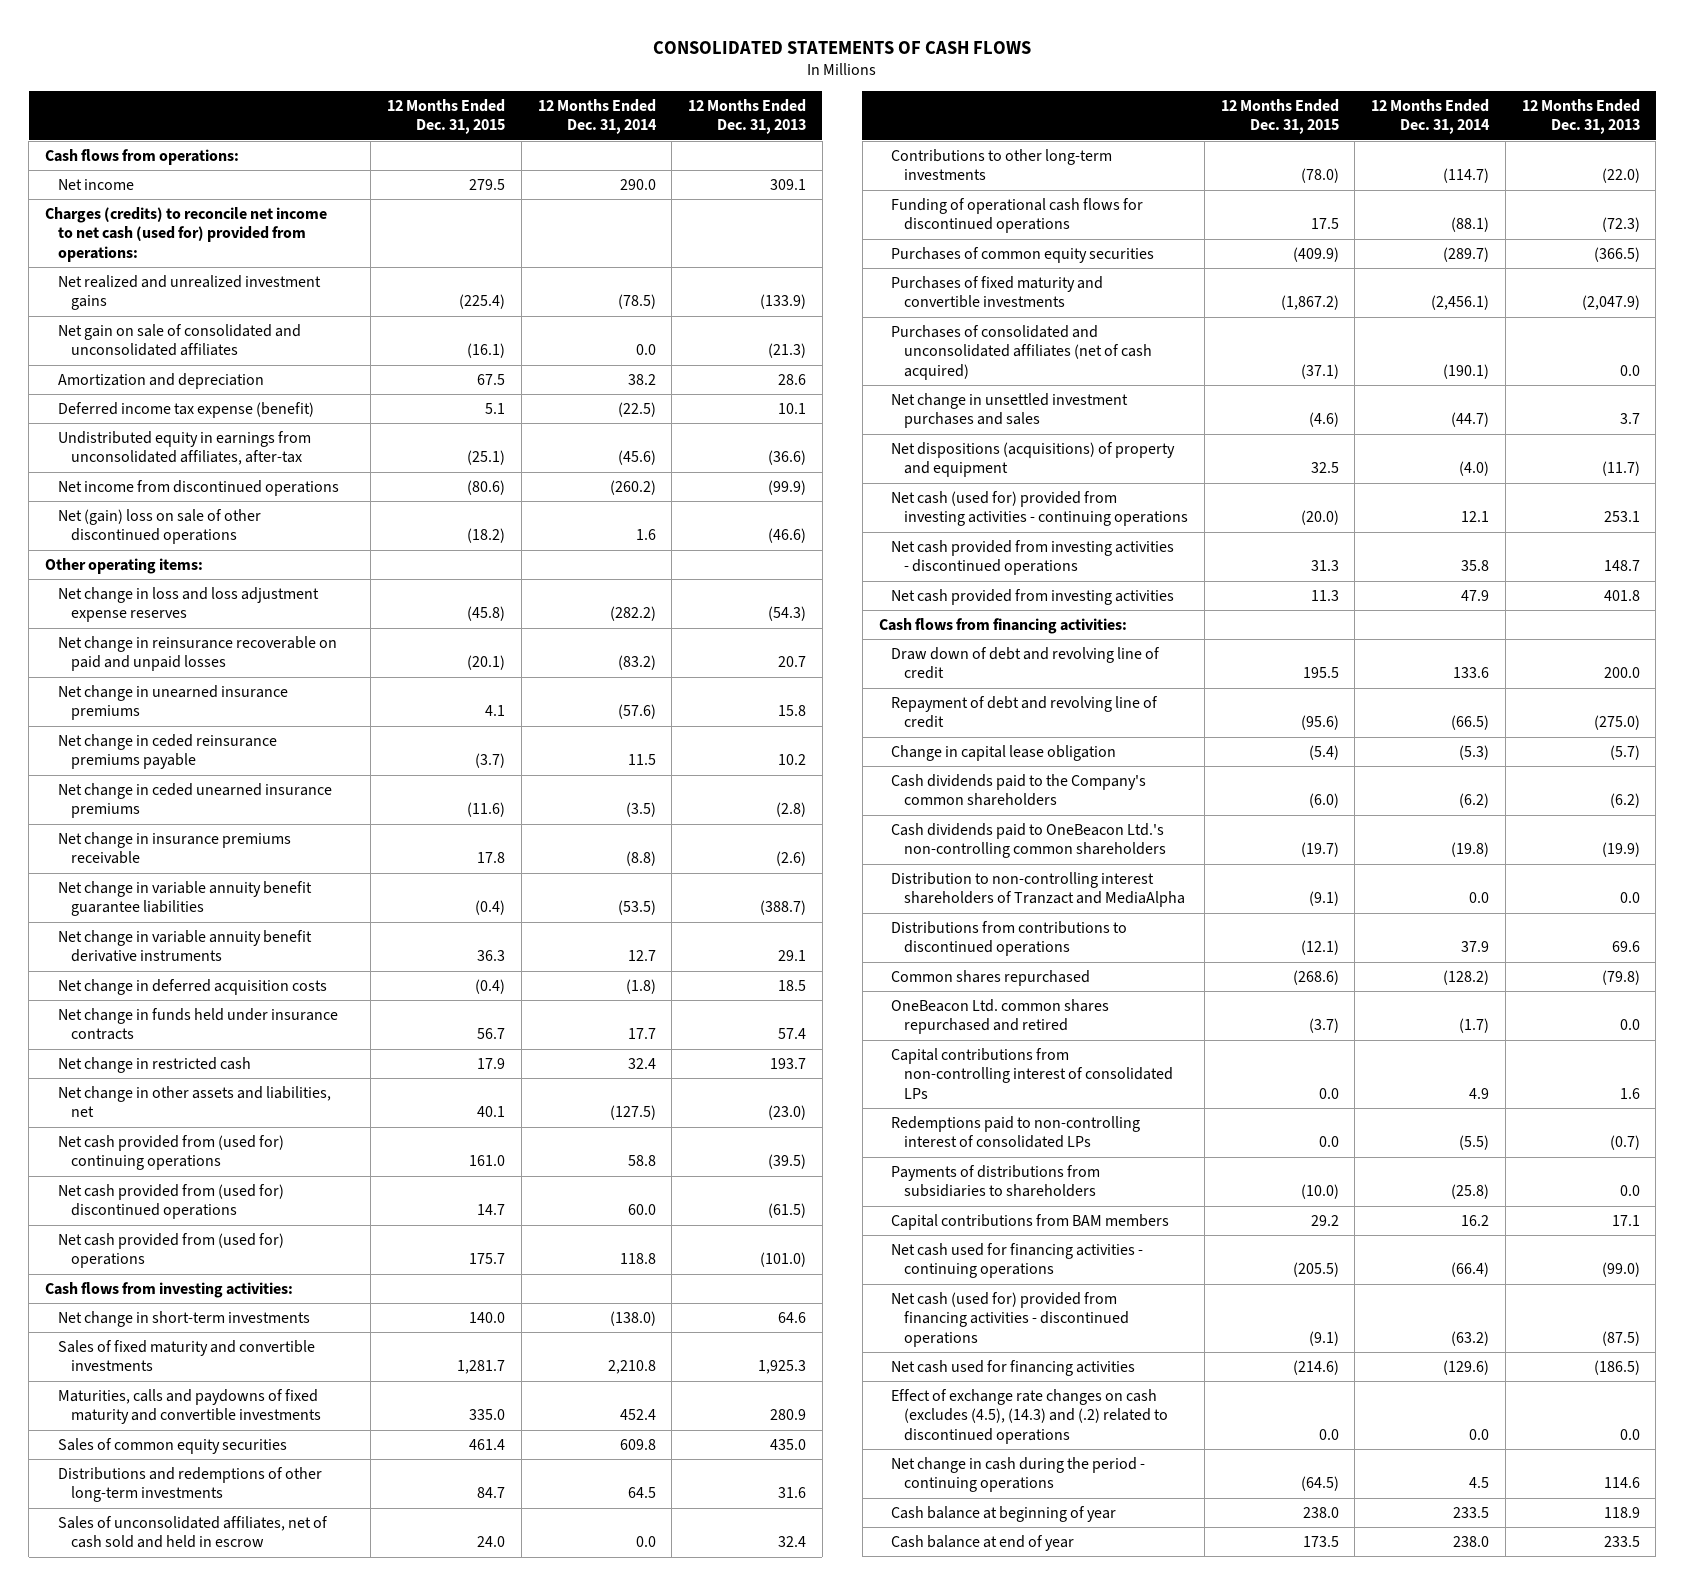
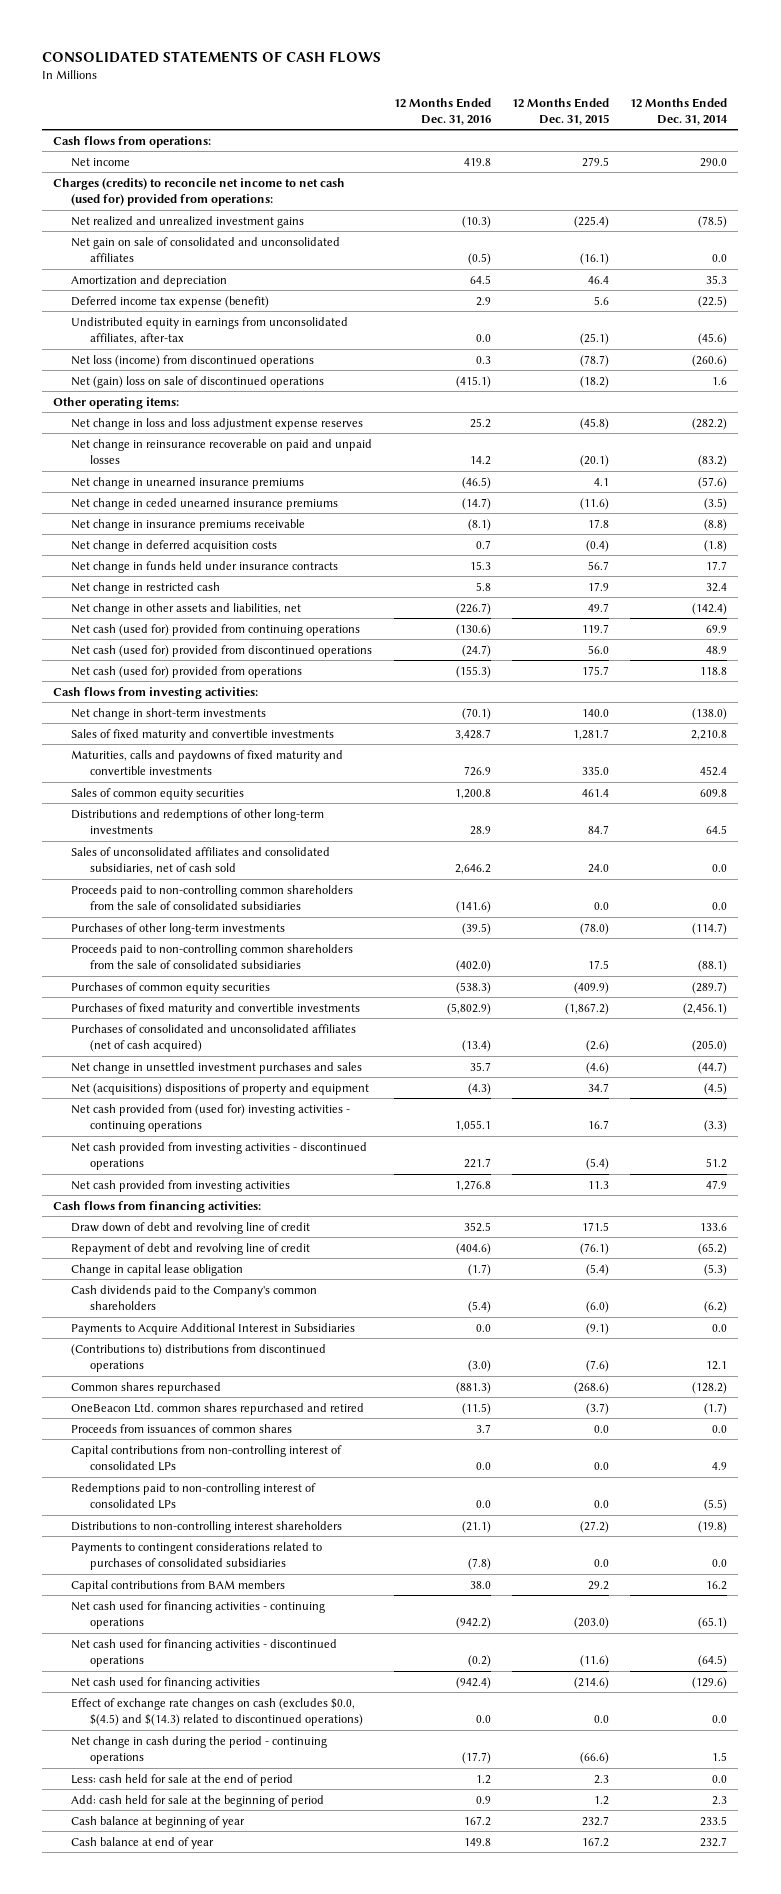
[688,98,807,135] 12 Months Ended Dec. 31, 2013 -> none
none -> [393,97,491,125] 12 Months Ended Dec. 31, 2016
[477,373,506,385] 67.5 -> [588,275,610,284] 46.4
[627,373,656,385] 38.2 -> [706,274,728,284] 35.3
[485,402,506,414] 5.1 -> [594,295,610,305] 5.6
[57,479,339,496] Net income from discontinued operations -> [71,354,315,367] Net loss (income) from discontinued operations
[467,479,506,495] (80.6) -> [580,354,610,367] (78.7)
[609,479,656,495] (260.2) -> [692,354,728,367] (260.6)
[57,508,261,545] Net (gain) loss on sale of other discontinued operations -> [71,375,325,388] Net (gain) loss on sale of discontinued operations
[57,733,277,770] Net change in ceded reinsurance premiums payable -> none
[57,880,312,917] Net change in variable annuity benefit guarantee liabilities -> none
[57,929,312,963] Net change in variable annuity benefit derivative instruments -> none
[477,1106,506,1118] 40.1 -> [588,602,610,612] 49.7
[609,1105,656,1121] (127.5) -> [692,602,728,615] (142.4)
[57,1134,284,1171] Net cash provided from (used for) continuing operations -> [71,623,361,636] Net cash (used for) provided from continuing operations
[469,1155,506,1167] 161.0 -> [582,623,610,633] 119.7
[627,1155,656,1167] 58.8 -> [706,624,728,633] 69.9
[57,1183,284,1220] Net cash provided from (used for) discontinued operations -> [71,644,373,657] Net cash (used for) provided from discontinued operations
[477,1204,506,1216] 14.7 -> [588,644,610,654] 56.0
[627,1204,656,1216] 60.0 -> [706,645,728,654] 48.9
[57,1232,284,1269] Net cash provided from (used for) operations -> [71,665,303,678] Net cash (used for) provided from operations
[57,1515,328,1549] Sales of unconsolidated affiliates, net of cash sold and held in escrow -> [71,846,331,875] Sales of unconsolidated affiliates and consolidated subsidiaries, net of cash sold
none -> [71,884,354,911] Proceeds paid to non-controlling common shareholders from the sale of consolidated subsidiaries
[891,148,1113,181] Contributions to other long-term investments -> [71,922,286,935] Purchases of other long-term investments
[891,197,1144,234] Funding of operational cash flows for discontinued operations -> [71,943,354,970] Proceeds paid to non-controlling common shareholders from the sale of consolidated subsidiaries
[1300,364,1339,380] (37.1) -> [586,1040,610,1053] (2.6)
[1443,364,1490,380] (190.1) -> [692,1040,728,1053] (205.0)
[891,441,1176,478] Net dispositions (acquisitions) of property and equipment -> [71,1082,370,1095] Net (acquisitions) dispositions of property and equipment
[1310,462,1339,474] 32.5 -> [588,1082,610,1092] 34.7
[1459,461,1490,477] (4.0) -> [704,1082,728,1095] (4.5)
[891,490,1189,527] Net cash (used for) provided from investing activities - continuing operations -> [71,1103,351,1133] Net cash provided from (used for) investing activities - continuing operations
[1300,510,1339,526] (20.0) -> [588,1120,610,1130] 16.7
[1461,511,1490,523] 12.1 -> [704,1120,728,1133] (3.3)
[1310,560,1339,572] 31.3 -> [586,1158,610,1171] (5.4)
[1461,560,1490,572] 35.8 -> [706,1158,728,1169] 51.2
[1302,667,1339,679] 195.5 -> [582,1221,610,1231] 171.5
[1300,715,1339,731] (95.6) -> [580,1242,610,1255] (76.1)
[1451,715,1490,731] (66.5) -> [698,1242,728,1255] (65.2)
[891,822,1167,859] Cash dividends paid to OneBeacon Ltd.'s non-controlling common shareholders -> none
[891,871,1186,908] Distribution to non-controlling interest shareholders of Tranzact and MediaAlpha -> none
none -> [71,1322,356,1335] Payments to Acquire Additional Interest in Subsidiaries
[891,920,1128,957] Distributions from contributions to discontinued operations -> [71,1343,327,1373] (Contributions to) distributions from discontinued operations
[1300,940,1339,956] (12.1) -> [586,1360,610,1373] (7.6)
[1461,941,1490,953] 37.9 -> [706,1361,728,1371] 12.1
none -> [71,1423,293,1433] Proceeds from issuances of common shares
[891,1164,1101,1198] Payments of distributions from subsidiaries to shareholders -> none
none -> [71,1520,343,1533] Distributions to non-controlling interest shareholders
none -> [71,1541,323,1571] Payments to contingent considerations related to purchases of consolidated subsidiaries
[1292,1262,1339,1278] (205.5) -> [574,1617,610,1630] (203.0)
[1451,1262,1490,1278] (66.4) -> [698,1617,728,1630] (65.1)
[891,1291,1130,1348] Net cash (used for) provided from financing activities - discontinued operations -> [71,1638,338,1668] Net cash used for financing activities - discontinued operations
[1308,1331,1339,1347] (9.1) -> [580,1655,610,1668] (11.6)
[1451,1331,1490,1347] (63.2) -> [698,1655,728,1668] (64.5)
[891,1388,1169,1445] Effect of exchange rate changes on cash (excludes (4.5), (14.3) and (.2) related to discontinued operations -> [71,1697,363,1727] Effect of exchange rate changes on cash (excludes $0.0, $(4.5) and $(14.3) related to discontinued operations)
[1300,1476,1339,1492] (64.5) -> [580,1752,610,1765] (66.6)
[1469,1477,1490,1489] 4.5 -> [712,1752,728,1762] 1.5
none -> [71,1773,294,1786] Less: cash held for sale at the end of period
none -> [71,1794,325,1807] Add: cash held for sale at the beginning of period
[1302,1506,1339,1518] 238.0 -> [582,1815,610,1826] 232.7
[1302,1535,1339,1547] 173.5 -> [582,1836,610,1847] 167.2
[1453,1535,1490,1547] 238.0 -> [700,1836,728,1847] 232.7

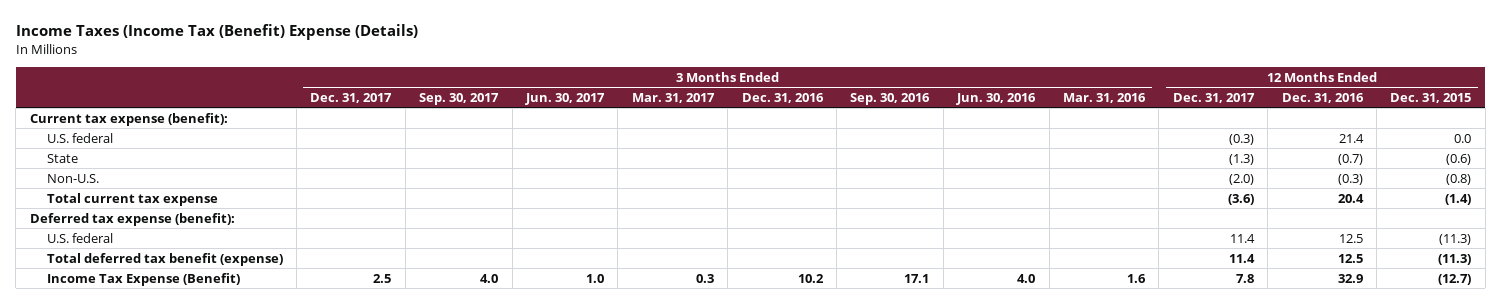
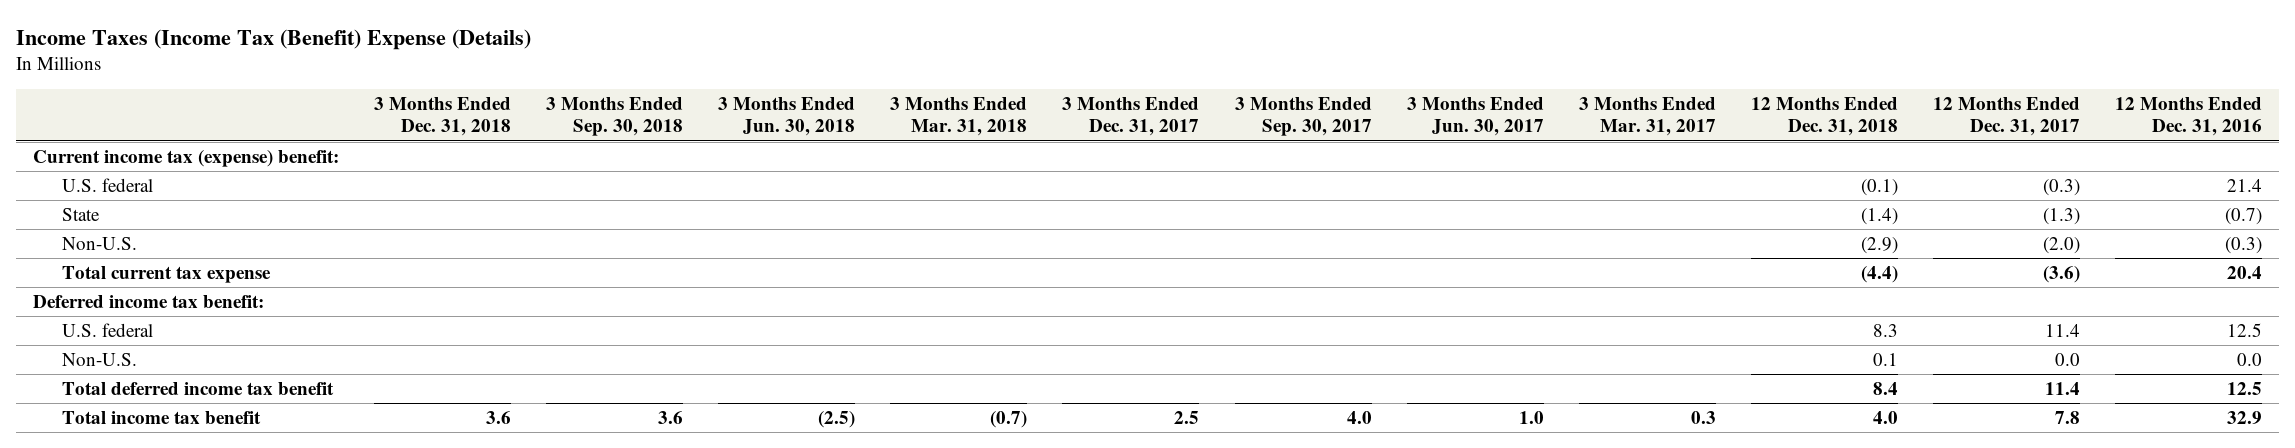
[741,92,824,103] Dec. 31, 2016 -> none
[850,92,931,105] Sep. 30, 2016 -> none
[956,92,1037,105] Jun. 30, 2016 -> none
[1063,92,1147,103] Mar. 31, 2016 -> none
[1390,92,1472,103] Dec. 31, 2015 -> none
none -> [374,97,512,137] 3 Months Ended Dec. 31, 2018
none -> [546,97,684,137] 3 Months Ended Sep. 30, 2018
none -> [718,97,856,137] 3 Months Ended Jun. 30, 2018
none -> [890,97,1028,137] 3 Months Ended Mar. 31, 2018
none -> [1750,97,1898,137] 12 Months Ended Dec. 31, 2018
[29,112,228,126] Current tax expense (benefit): -> [33,149,340,167] Current income tax (expense) benefit:
[29,212,235,226] Deferred tax expense (benefit): -> [33,294,265,308] Deferred income tax benefit:
none -> [61,352,137,366] Non-U.S.
[46,252,283,266] Total deferred tax benefit (expense) -> [61,381,334,395] Total deferred income tax benefit
[46,272,240,286] Income Tax Expense (Benefit) -> [61,410,261,424] Total income tax benefit

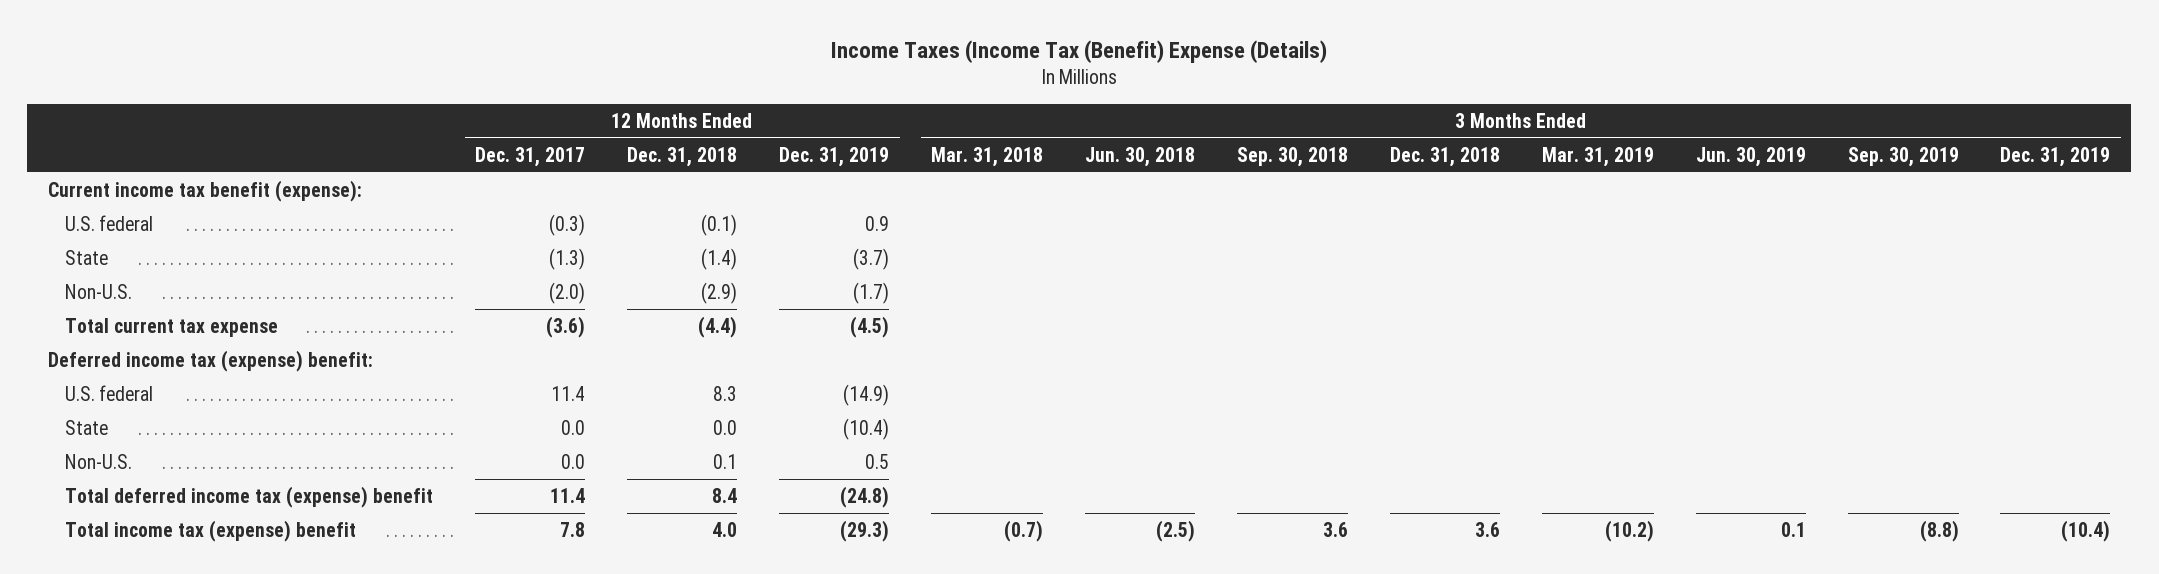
[1062,97,1200,137] 3 Months Ended Dec. 31, 2017 -> none
[1234,97,1372,137] 3 Months Ended Sep. 30, 2017 -> none
[1406,97,1544,137] 3 Months Ended Jun. 30, 2017 -> none
[1578,97,1716,137] 3 Months Ended Mar. 31, 2017 -> none
[2114,97,2262,137] 12 Months Ended Dec. 31, 2016 -> none
none -> [779,146,890,167] Dec. 31, 2019
none -> [1541,146,1654,167] Mar. 31, 2019
none -> [1695,146,1806,167] Jun. 30, 2019
none -> [1847,146,1959,167] Sep. 30, 2019
none -> [2000,146,2111,167] Dec. 31, 2019
[33,149,340,167] Current income tax (expense) benefit: -> [48,179,363,202] Current income tax benefit (expense):
[33,294,265,308] Deferred income tax benefit: -> [48,349,374,372] Deferred income tax (expense) benefit:
none -> [65,419,109,435] State
[61,381,334,395] Total deferred income tax benefit -> [65,485,434,508] Total deferred income tax (expense) benefit
[61,410,261,424] Total income tax benefit -> [65,519,357,542] Total income tax (expense) benefit

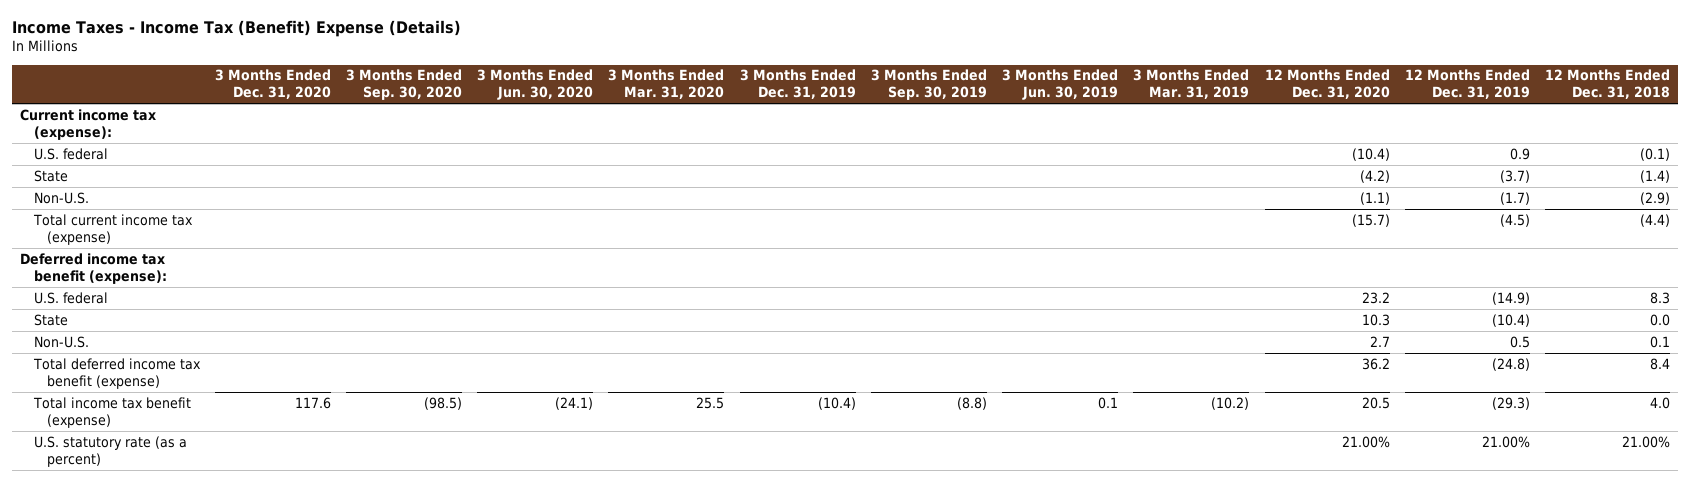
[831,39,1328,63] Income Taxes (Income Tax (Benefit) Expense (Details) -> [12,20,462,38] Income Taxes - Income Tax (Benefit) Expense (Details)
[475,146,586,167] Dec. 31, 2017 -> none
[930,146,1043,167] Mar. 31, 2018 -> none
[1084,146,1195,167] Jun. 30, 2018 -> none
[1236,146,1348,167] Sep. 30, 2018 -> none
[1389,146,1500,167] Dec. 31, 2018 -> none
none -> [214,69,331,100] 3 Months Ended Dec. 31, 2020
none -> [346,69,463,101] 3 Months Ended Sep. 30, 2020
none -> [477,69,594,101] 3 Months Ended Jun. 30, 2020
none -> [608,69,725,100] 3 Months Ended Mar. 31, 2020
none -> [1264,69,1390,100] 12 Months Ended Dec. 31, 2020
[48,179,363,202] Current income tax benefit (expense): -> [19,108,156,140] Current income tax (expense):
[65,317,279,337] Total current tax expense -> [32,213,193,245] Total current income tax (expense)
[48,349,374,372] Deferred income tax (expense) benefit: -> [19,252,167,284] Deferred income tax benefit (expense):
[65,485,434,508] Total deferred income tax (expense) benefit -> [32,357,201,389] Total deferred income tax benefit (expense)
[65,519,357,542] Total income tax (expense) benefit -> [32,396,191,428] Total income tax benefit (expense)
none -> [33,435,187,467] U.S. statutory rate (as a percent)

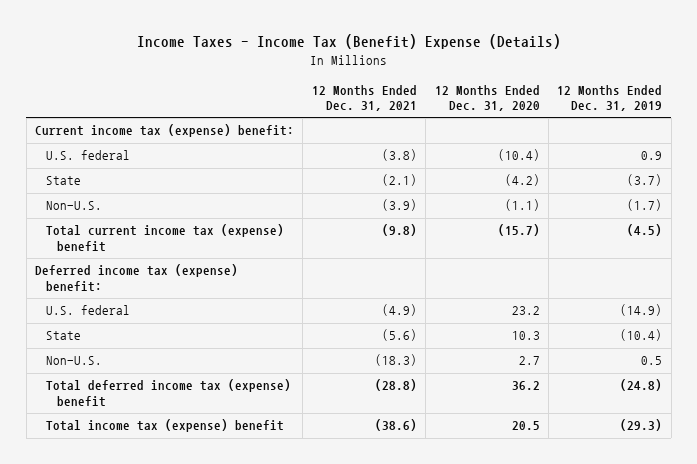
[214,69,331,100] 3 Months Ended Dec. 31, 2020 -> none
[346,69,463,101] 3 Months Ended Sep. 30, 2020 -> none
[477,69,594,101] 3 Months Ended Jun. 30, 2020 -> none
[608,69,725,100] 3 Months Ended Mar. 31, 2020 -> none
[739,69,856,100] 3 Months Ended Dec. 31, 2019 -> none
[870,69,987,101] 3 Months Ended Sep. 30, 2019 -> none
[1002,69,1119,101] 3 Months Ended Jun. 30, 2019 -> none
[1133,69,1250,100] 3 Months Ended Mar. 31, 2019 -> none
[1544,69,1670,100] 12 Months Ended Dec. 31, 2018 -> none
none -> [311,84,417,112] 12 Months Ended Dec. 31, 2021
[19,108,156,140] Current income tax (expense): -> [34,124,294,138] Current income tax (expense) benefit:
[32,213,193,245] Total current income tax (expense) -> [46,224,285,252] Total current income tax (expense) benefit
[19,252,167,284] Deferred income tax benefit (expense): -> [34,264,238,292] Deferred income tax (expense) benefit:
[33,435,187,467] U.S. statutory rate (as a percent) -> none
[32,357,201,389] Total deferred income tax benefit (expense) -> [46,379,292,407] Total deferred income tax (expense) benefit
[32,396,191,428] Total income tax benefit (expense) -> [46,419,285,433] Total income tax (expense) benefit

